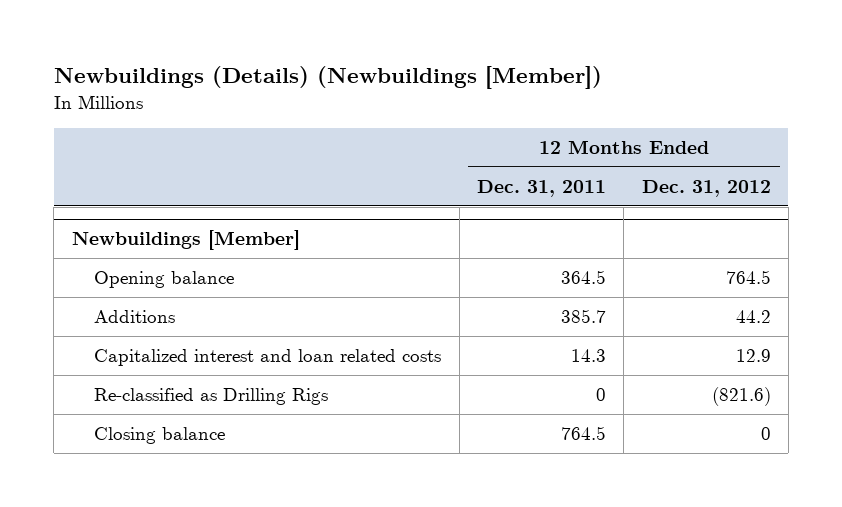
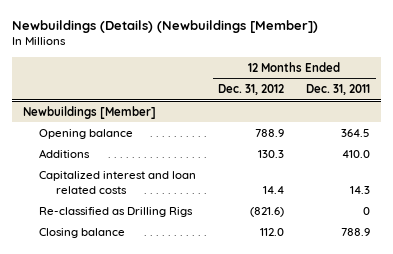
[725,270,771,285] 764.5 -> [255,128,285,137] 788.9
[560,309,606,324] 385.7 -> [342,149,371,158] 410.0
[735,310,771,324] 44.2 -> [258,149,285,158] 130.3
[735,349,771,363] 12.9 -> [263,185,285,194] 14.4
[560,426,606,441] 764.5 -> [341,227,371,236] 788.9
[760,427,771,441] 0 -> [260,227,285,236] 112.0

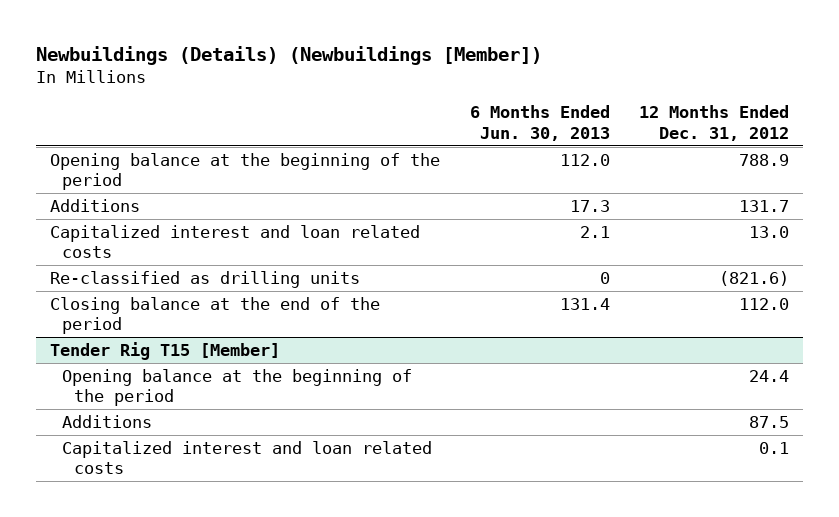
[306,84,371,96] Dec. 31, 2011 -> none
none -> [469,105,610,141] 6 Months Ended Jun. 30, 2013
[22,105,156,119] Newbuildings [Member] -> none
[39,128,134,139] Opening balance -> [50,152,441,191] Opening balance at the beginning of the period
[258,149,285,158] 130.3 -> [738,199,789,212] 131.7
[263,185,285,194] 14.4 -> [748,225,789,238] 13.0
[39,206,194,217] Re-classified as Drilling Rigs -> [50,270,361,288] Re-classified as drilling units
[39,227,126,238] Closing balance -> [50,296,381,335] Closing balance at the end of the period
none -> [50,341,281,360] Tender Rig T15 [Member]
none -> [62,368,413,407] Opening balance at the beginning of the period
none -> [62,414,153,428] Additions
none -> [62,440,433,475] Capitalized interest and loan related costs

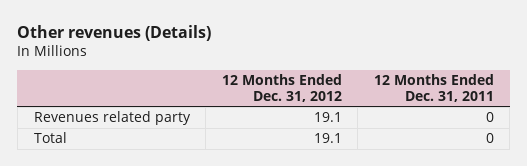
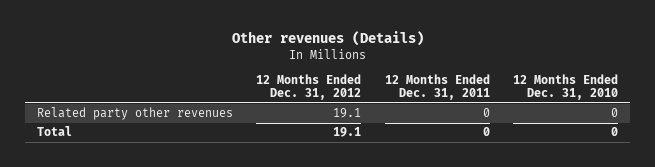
none -> [513,73,619,101] 12 Months Ended Dec. 31, 2010
[33,111,191,126] Revenues related party -> [36,107,233,121] Related party other revenues

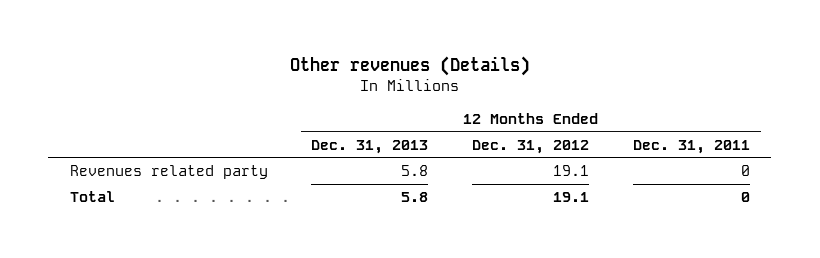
[513,73,619,101] 12 Months Ended Dec. 31, 2010 -> none
none -> [311,139,429,154] Dec. 31, 2013
[36,107,233,121] Related party other revenues -> [69,165,268,180] Revenues related party

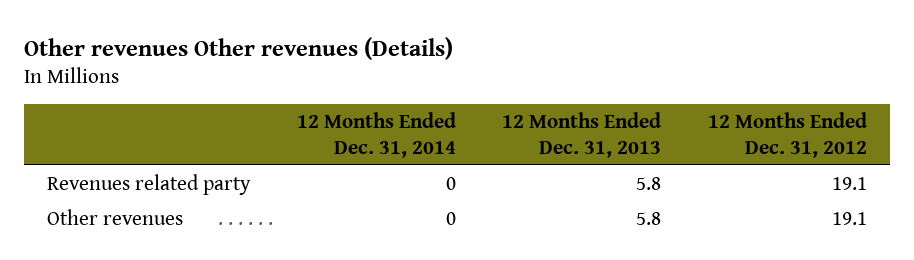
[289,56,530,77] Other revenues (Details) -> [23,36,453,60] Other revenues Other revenues (Details)
[632,139,750,154] Dec. 31, 2011 -> none
none -> [296,111,456,158] 12 Months Ended Dec. 31, 2014
[69,191,115,203] Total -> [47,208,184,225] Other revenues

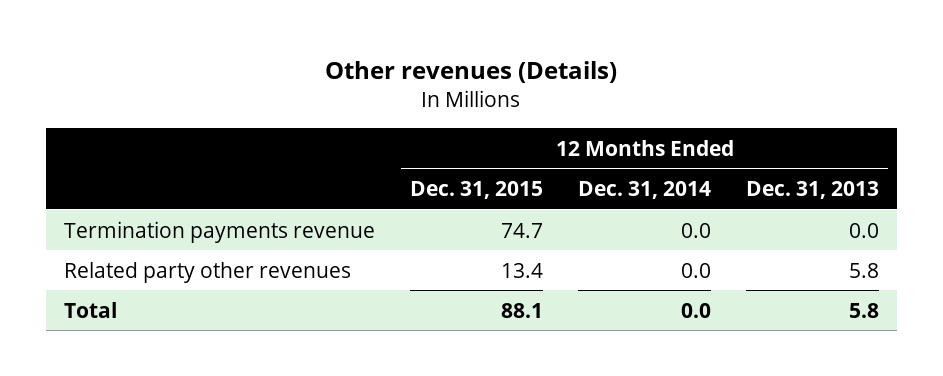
[23,36,453,60] Other revenues Other revenues (Details) -> [325,60,618,83] Other revenues (Details)
[707,111,867,158] 12 Months Ended Dec. 31, 2012 -> none
none -> [409,181,543,200] Dec. 31, 2015
[47,208,184,225] Other revenues -> none
none -> [63,220,375,243] Termination payments revenue
[47,173,252,195] Revenues related party -> [63,261,351,283] Related party other revenues
[445,176,456,190] 0 -> [681,262,712,278] 0.0
none -> [63,301,117,318] Total

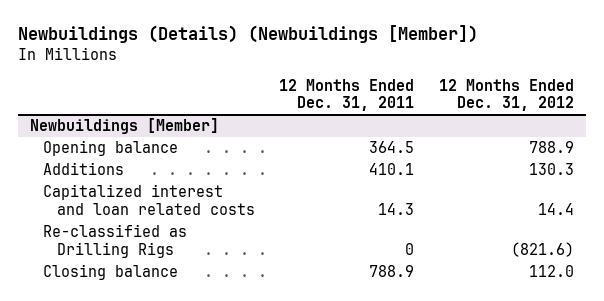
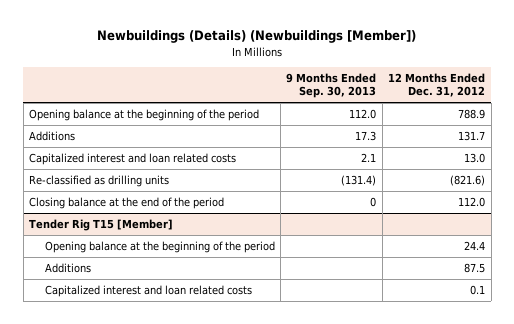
[279,78,415,112] 12 Months Ended Dec. 31, 2011 -> none
none -> [286,72,377,99] 9 Months Ended Sep. 30, 2013
[30,118,220,135] Newbuildings [Member] -> none
[43,140,179,157] Opening balance -> [29,109,260,122] Opening balance at the beginning of the period
[528,163,574,176] 130.3 -> [458,131,486,142] 131.7
[537,202,574,215] 14.4 -> [464,153,486,164] 13.0
[43,224,188,258] Re-classified as Drilling Rigs -> [29,175,170,188] Re-classified as drilling units
[43,264,179,281] Closing balance -> [29,197,225,210] Closing balance at the end of the period
none -> [29,219,174,232] Tender Rig T15 [Member]
none -> [44,241,275,254] Opening balance at the beginning of the period
none -> [44,263,91,274] Additions
none -> [44,285,252,298] Capitalized interest and loan related costs

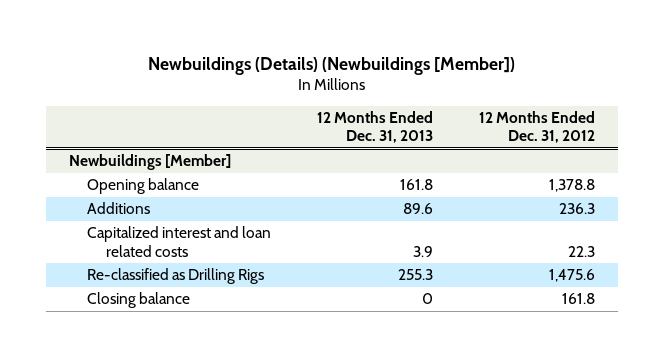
[286,72,377,99] 9 Months Ended Sep. 30, 2013 -> none
none -> [317,111,434,144] 12 Months Ended Dec. 31, 2013
[29,219,174,232] Tender Rig T15 [Member] -> none
[44,241,275,254] Opening balance at the beginning of the period -> none
[44,263,91,274] Additions -> none
[44,285,252,298] Capitalized interest and loan related costs -> none
none -> [68,154,231,171] Newbuildings [Member]
[29,109,260,122] Opening balance at the beginning of the period -> [87,178,200,195] Opening balance
[458,109,486,120] 788.9 -> [548,179,595,193] 1,378.8
[458,131,486,142] 131.7 -> [558,203,595,215] 236.3
[464,153,486,164] 13.0 -> [567,245,595,257] 22.3
[29,175,170,188] Re-classified as drilling units -> [87,268,265,285] Re-classified as Drilling Rigs
[450,175,486,187] (821.6) -> [548,269,595,283] 1,475.6
[29,197,225,210] Closing balance at the end of the period -> [87,292,191,309] Closing balance
[458,197,486,208] 112.0 -> [561,293,595,305] 161.8

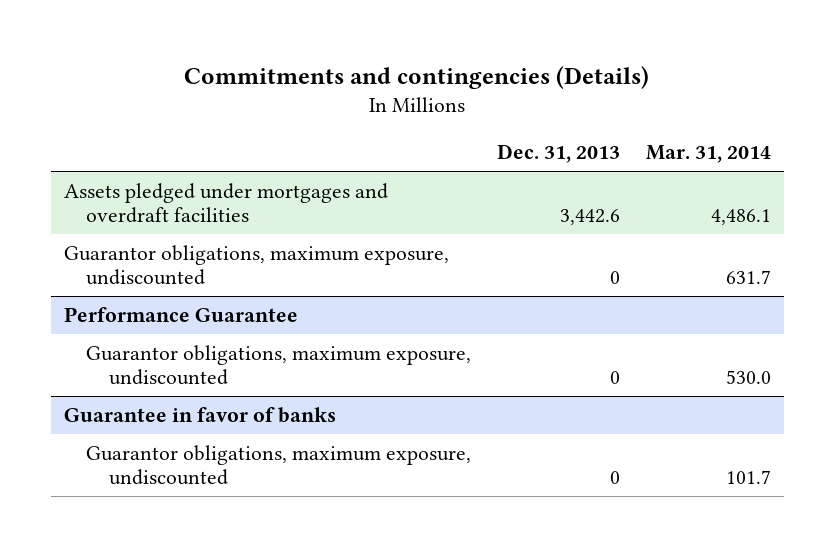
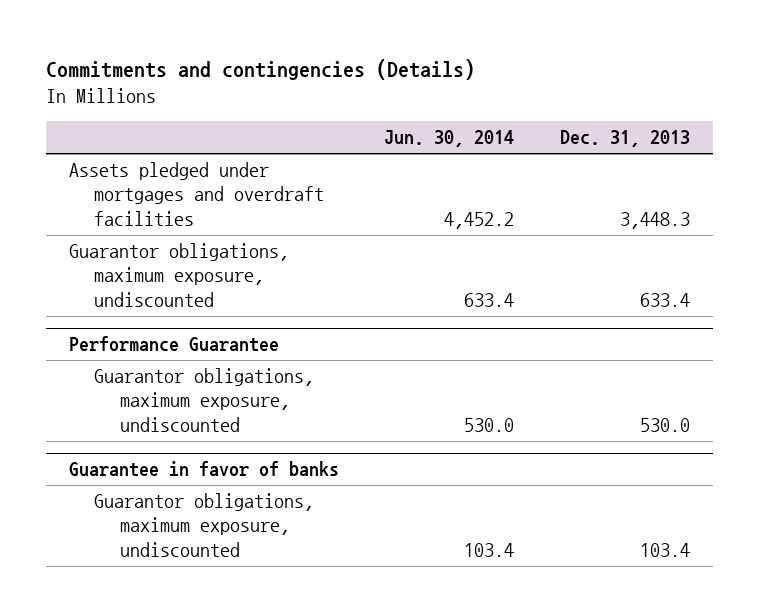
[646,145,772,164] Mar. 31, 2014 -> none
none -> [384,130,515,148] Jun. 30, 2014
[560,209,621,226] 3,442.6 -> [620,211,691,229] 3,448.3
[610,271,621,285] 0 -> [640,292,691,307] 633.4
[610,371,621,385] 0 -> [640,417,691,432] 530.0
[610,471,621,485] 0 -> [640,542,691,557] 103.4

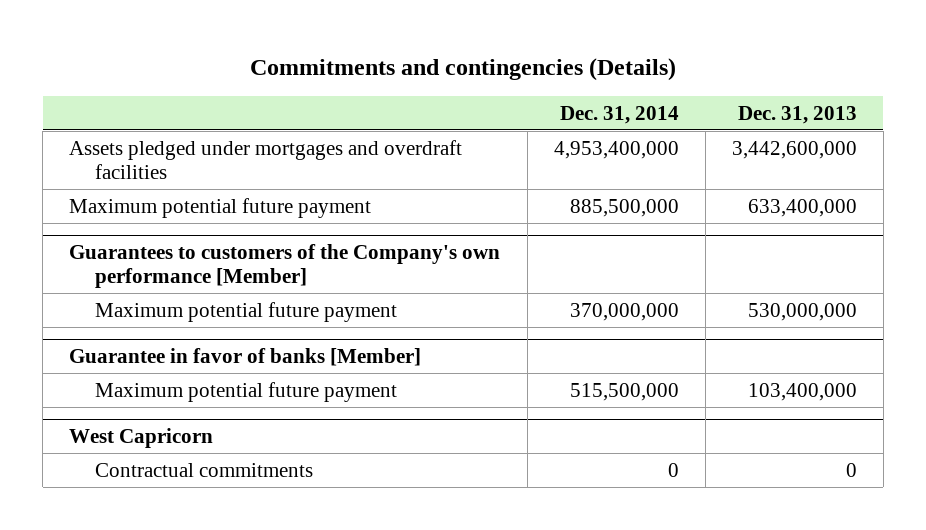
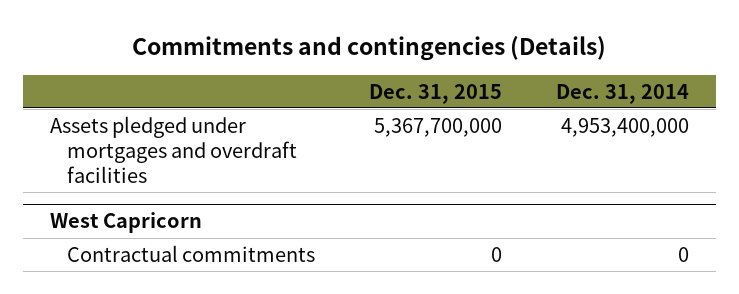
[737,105,857,124] Dec. 31, 2013 -> none
none -> [368,83,502,104] Dec. 31, 2015
[69,197,372,218] Maximum potential future payment -> none
[69,243,501,288] Guarantees to customers of the Company's own performance [Member] -> none
[95,301,398,322] Maximum potential future payment -> none
[69,347,422,366] Guarantee in favor of banks [Member] -> none
[95,381,398,402] Maximum potential future payment -> none

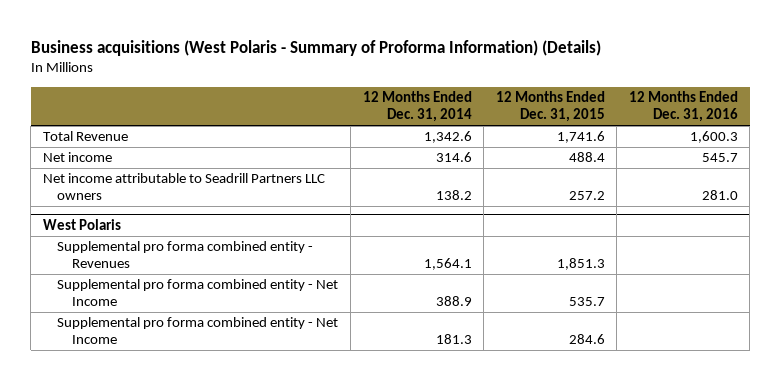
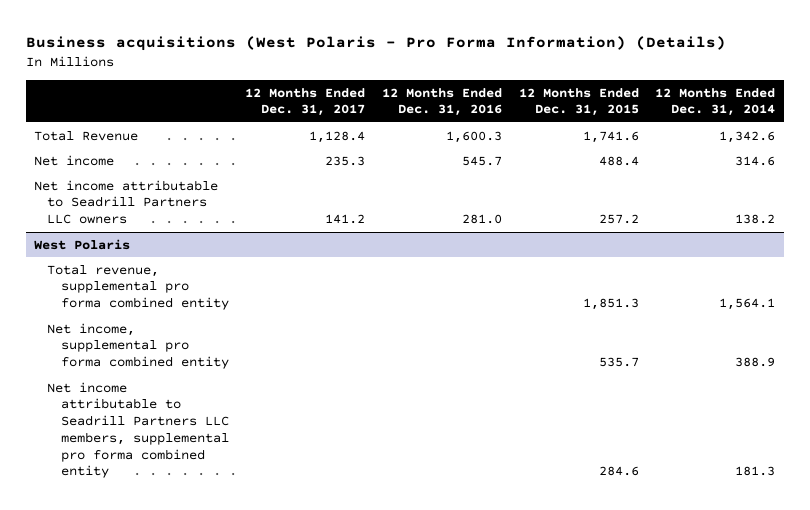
[30,40,601,57] Business acquisitions (West Polaris - Summary of Proforma Information) (Details) -> [26,36,727,52] Business acquisitions (West Polaris - Pro Forma Information) (Details)
none -> [245,87,366,117] 12 Months Ended Dec. 31, 2017
[57,241,314,269] Supplemental pro forma combined entity - Revenues -> [47,264,229,311] Total revenue, supplemental pro forma combined entity
[57,279,339,307] Supplemental pro forma combined entity - Net Income -> [47,322,229,370] Net income, supplemental pro forma combined entity
[57,317,339,345] Supplemental pro forma combined entity - Net Income -> [47,381,229,479] Net income attributable to Seadrill Partners LLC members, supplemental pro forma combined entity

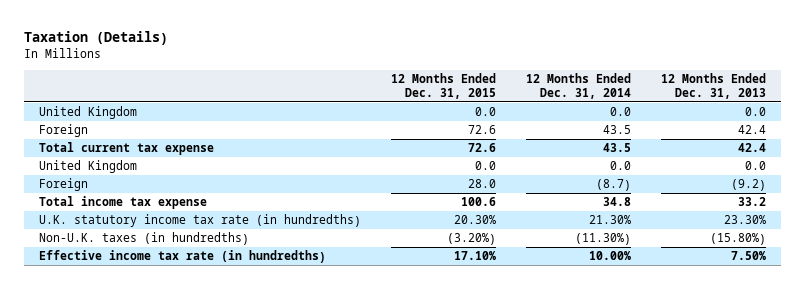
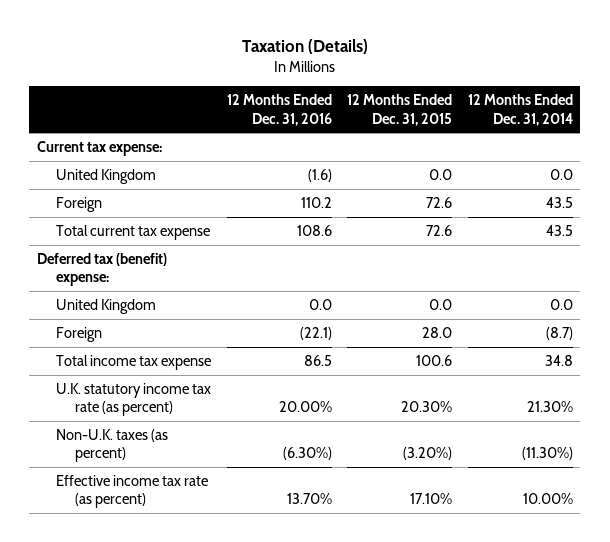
[661,72,767,99] 12 Months Ended Dec. 31, 2013 -> none
none -> [226,94,332,126] 12 Months Ended Dec. 31, 2016
none -> [37,140,163,156] Current tax expense:
none -> [37,252,168,287] Deferred tax (benefit) expense:
[39,214,362,228] U.K. statutory income tax rate (in hundredths) -> [55,382,211,417] U.K. statutory income tax rate (as percent)
[39,232,250,246] Non-U.K. taxes (in hundredths) -> [55,428,168,463] Non-U.K. taxes (as percent)
[39,250,327,264] Effective income tax rate (in hundredths) -> [55,474,208,509] Effective income tax rate (as percent)

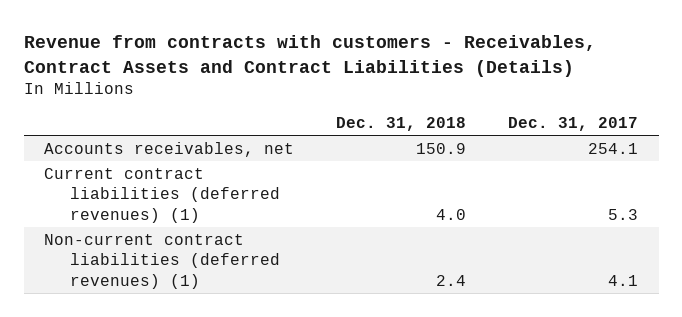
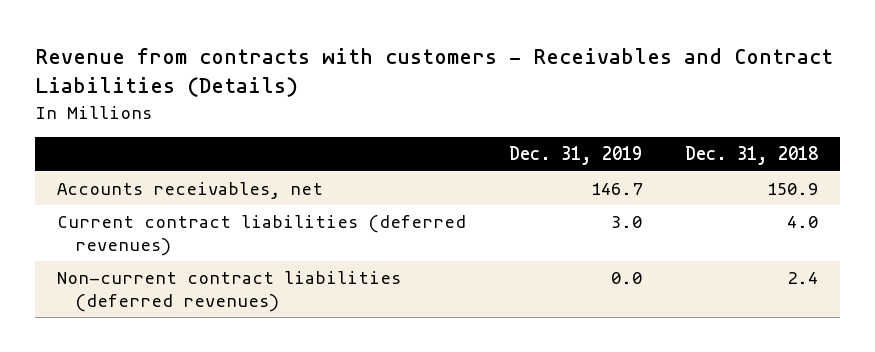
[23,35,596,77] Revenue from contracts with customers - Receivables, Contract Assets and Contract Liabilities (Details) -> [35,48,834,98] Revenue from contracts with customers - Receivables and Contract Liabilities (Details)
[507,116,638,131] Dec. 31, 2017 -> none
none -> [509,146,643,166] Dec. 31, 2019
[44,167,280,223] Current contract liabilities (deferred revenues) (1) -> [56,215,466,256] Current contract liabilities (deferred revenues)
[44,233,280,289] Non-current contract liabilities (deferred revenues) (1) -> [56,271,401,312] Non-current contract liabilities (deferred revenues)

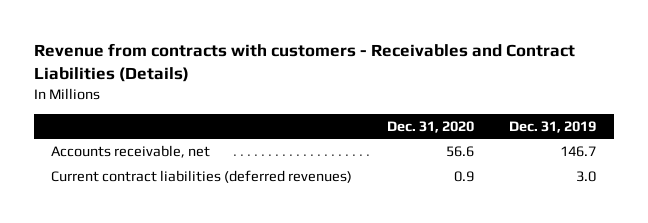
[685,146,819,166] Dec. 31, 2018 -> none
none -> [387,120,475,133] Dec. 31, 2020
[56,182,323,200] Accounts receivables, net -> [51,145,211,159] Accounts receivable, net
[56,271,401,312] Non-current contract liabilities (deferred revenues) -> none

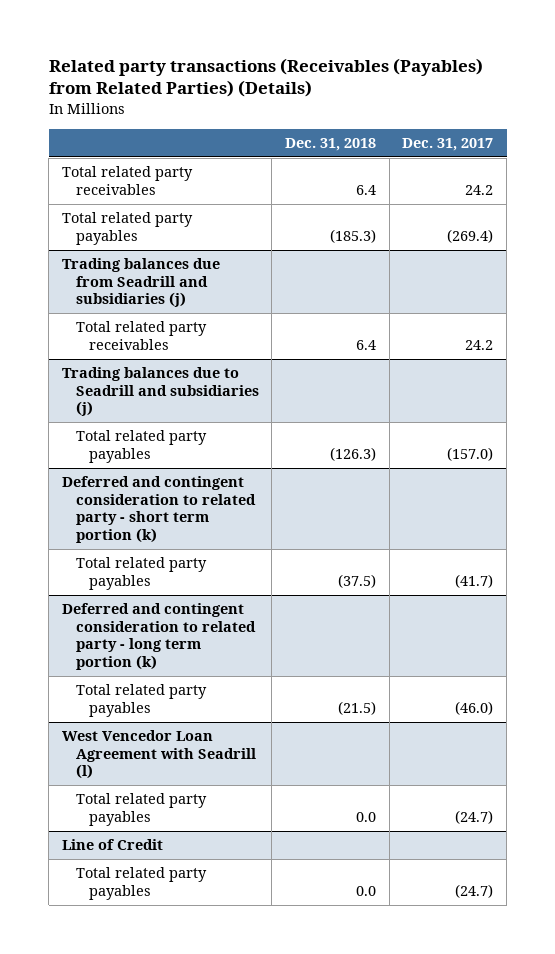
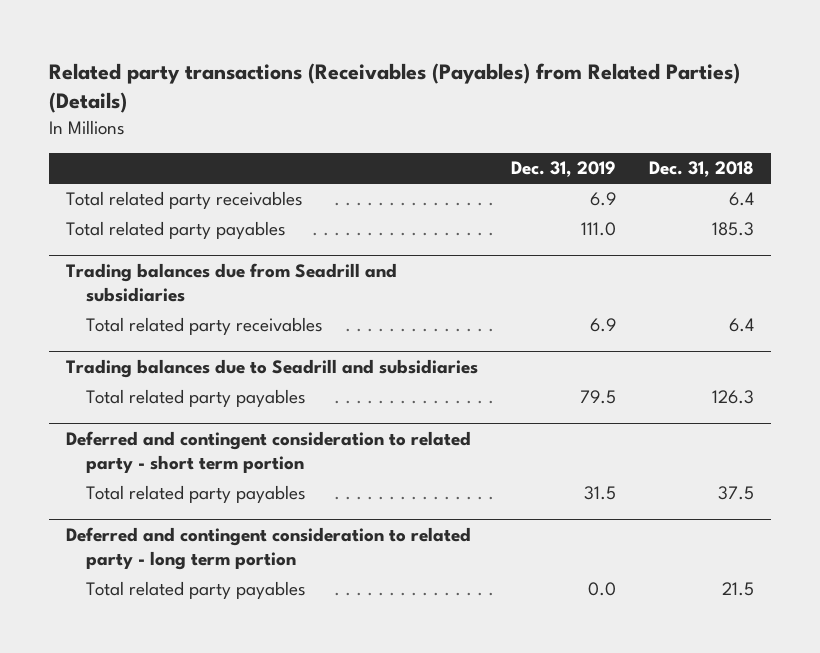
[402,138,494,152] Dec. 31, 2017 -> none
none -> [510,161,616,178] Dec. 31, 2019
[329,228,376,243] (185.3) -> [712,222,755,237] 185.3
[61,258,220,308] Trading balances due from Seadrill and subsidiaries (j) -> [65,263,397,303] Trading balances due from Seadrill and subsidiaries
[61,730,256,780] West Vencedor Loan Agreement with Seadrill (l) -> none
[75,793,207,826] Total related party payables -> none
[61,839,163,851] Line of Credit -> none
[75,867,207,900] Total related party payables -> none
[61,367,259,417] Trading balances due to Seadrill and subsidiaries (j) -> [65,359,478,379] Trading balances due to Seadrill and subsidiaries
[329,446,376,461] (126.3) -> [712,390,755,405] 126.3
[61,476,256,544] Deferred and contingent consideration to related party - short term portion (k) -> [65,431,471,474] Deferred and contingent consideration to related party - short term portion
[337,573,376,588] (37.5) -> [718,486,755,501] 37.5
[61,603,256,671] Deferred and contingent consideration to related party - long term portion (k) -> [65,527,471,571] Deferred and contingent consideration to related party - long term portion
[337,700,376,715] (21.5) -> [722,582,755,597] 21.5

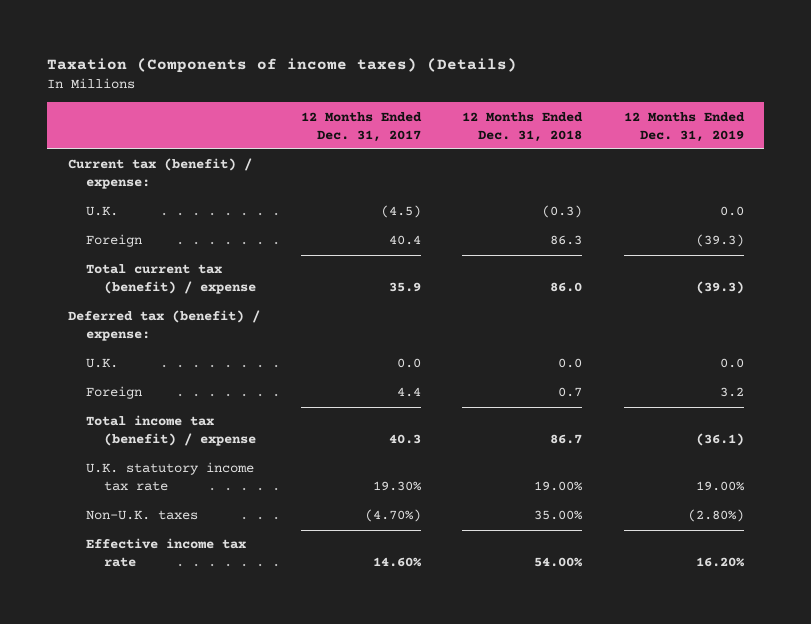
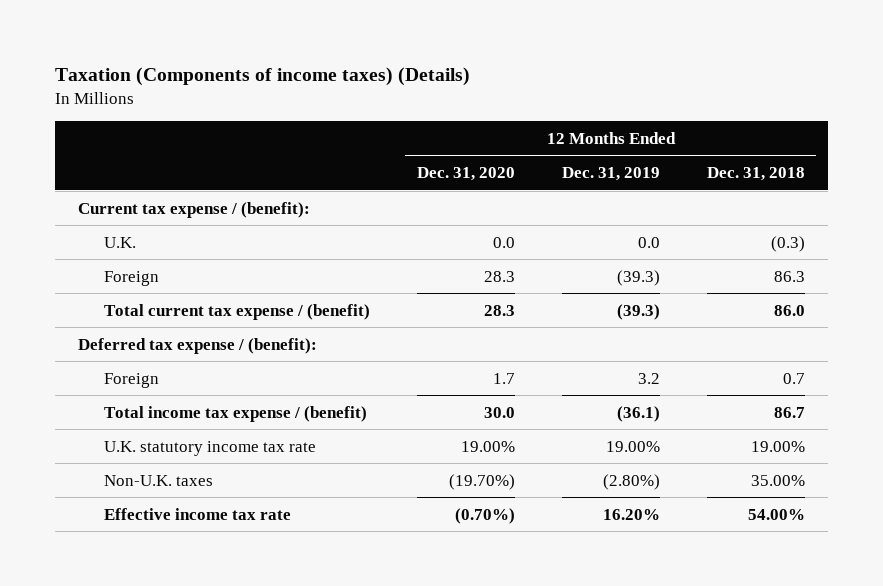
[301,111,423,142] 12 Months Ended Dec. 31, 2017 -> none
none -> [416,166,515,181] Dec. 31, 2020
[67,158,252,190] Current tax (benefit) / expense: -> [78,201,311,218] Current tax expense / (benefit):
[85,358,118,369] U.K. -> none
[85,264,256,295] Total current tax (benefit) / expense -> [103,303,370,320] Total current tax expense / (benefit)
[67,310,260,342] Deferred tax (benefit) / expense: -> [78,337,318,354] Deferred tax expense / (benefit):
[85,415,256,447] Total income tax (benefit) / expense -> [103,405,367,422] Total income tax expense / (benefit)

